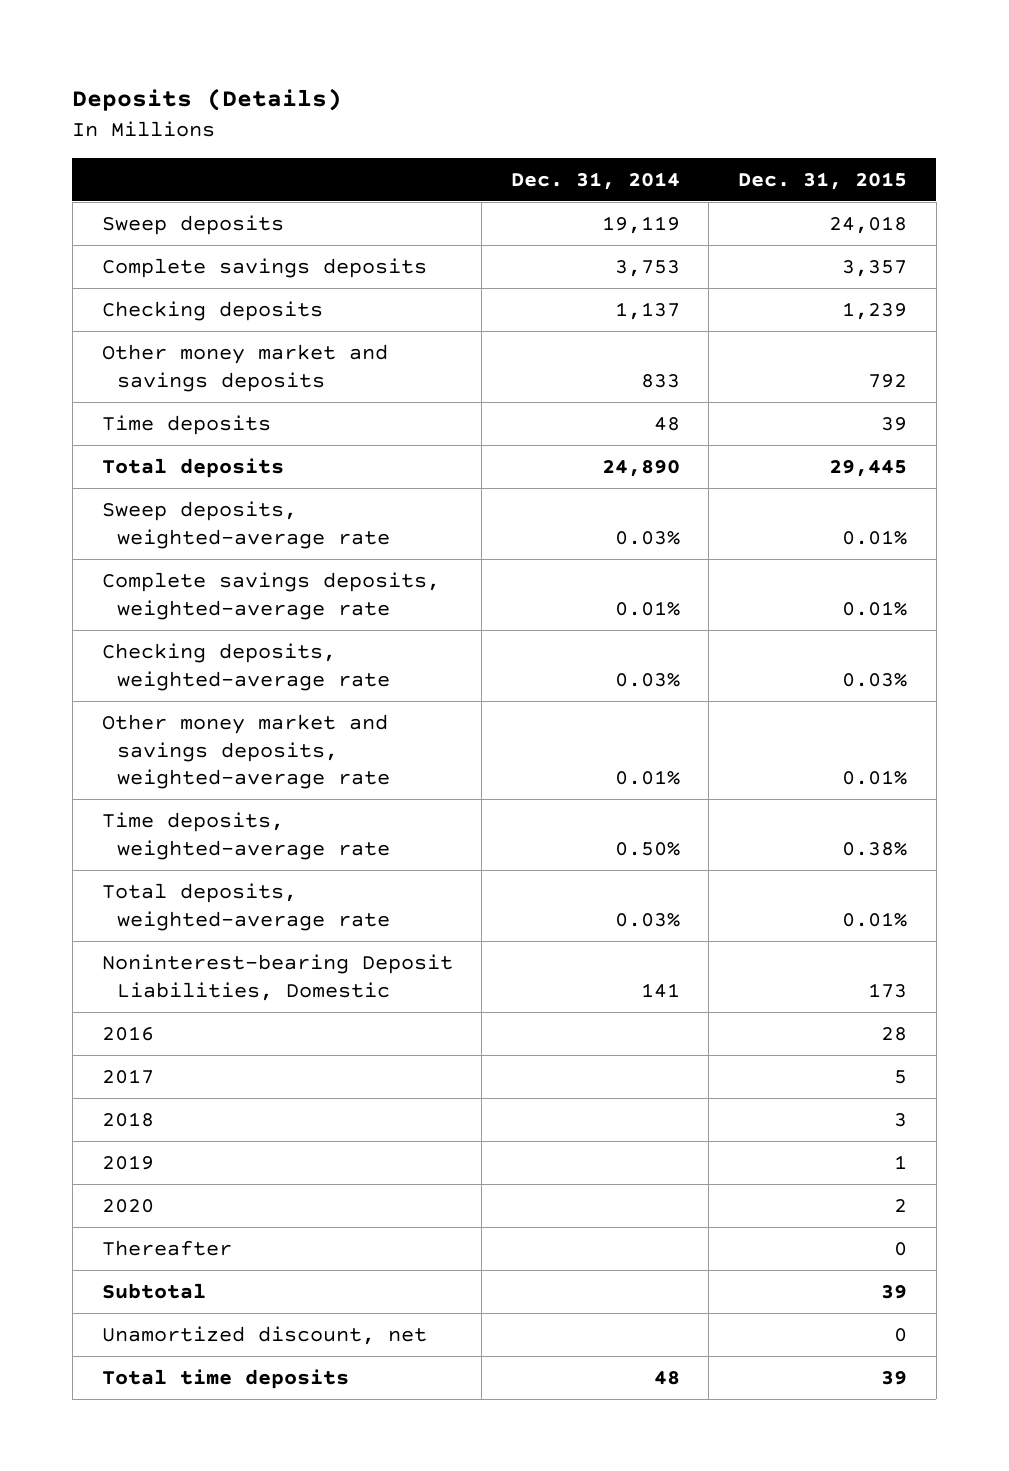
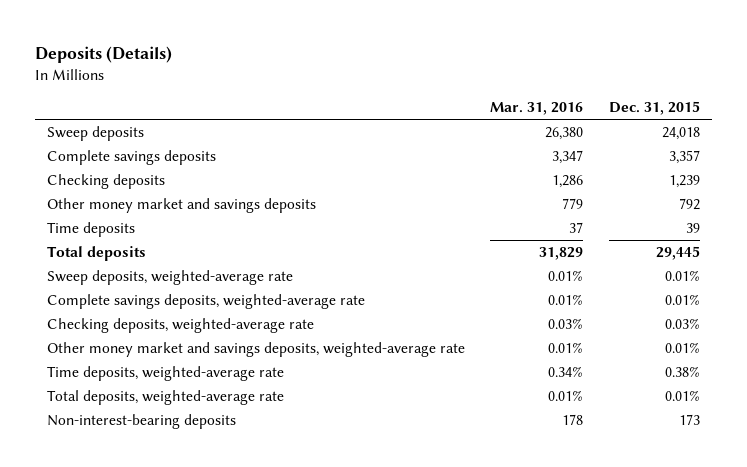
[510,171,680,190] Dec. 31, 2014 -> none
none -> [490,102,584,116] Mar. 31, 2016
[101,1025,154,1041] 2016 -> none
[101,1068,154,1084] 2017 -> none
[101,1111,154,1127] 2018 -> none
[101,1154,154,1170] 2019 -> none
[101,1198,154,1213] 2020 -> none
[101,1239,232,1256] Thereafter -> none
[101,1282,206,1299] Subtotal -> none
[101,1325,427,1345] Unamortized discount, net -> none
[101,1368,349,1389] Total time deposits -> none
[101,953,453,1001] Noninterest-bearing Deposit Liabilities, Domestic -> [47,414,237,430] Non-interest-bearing deposits

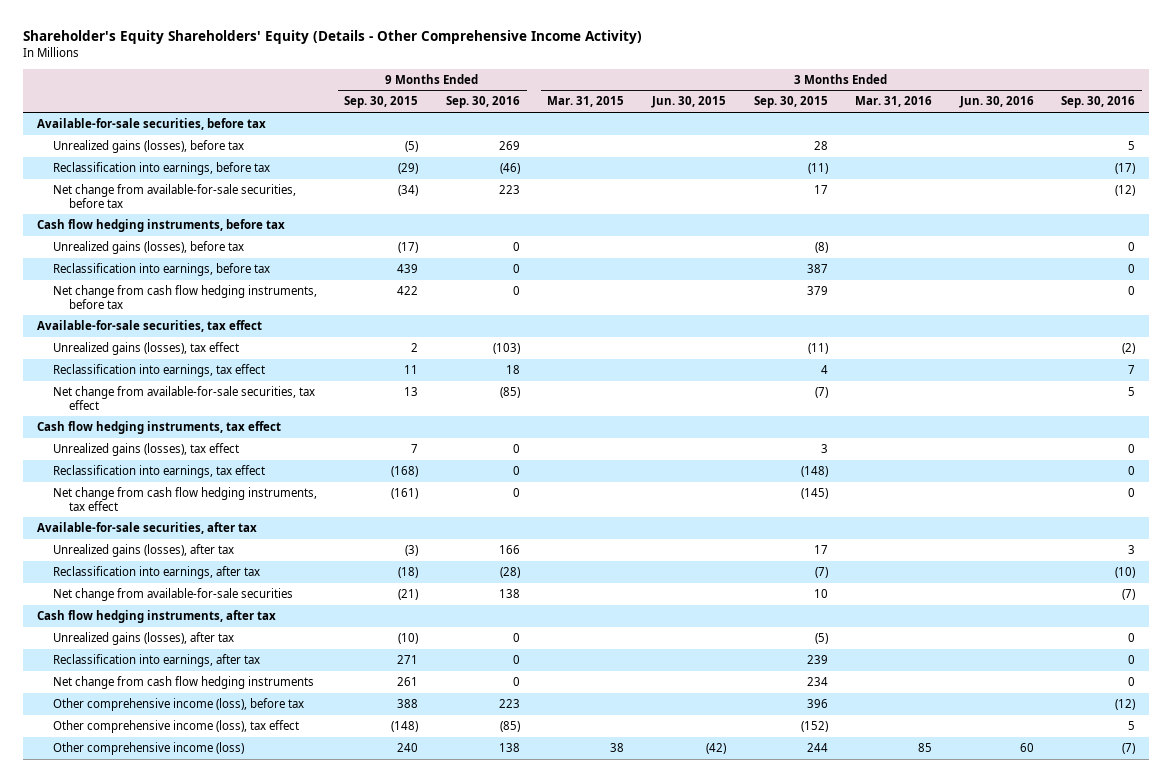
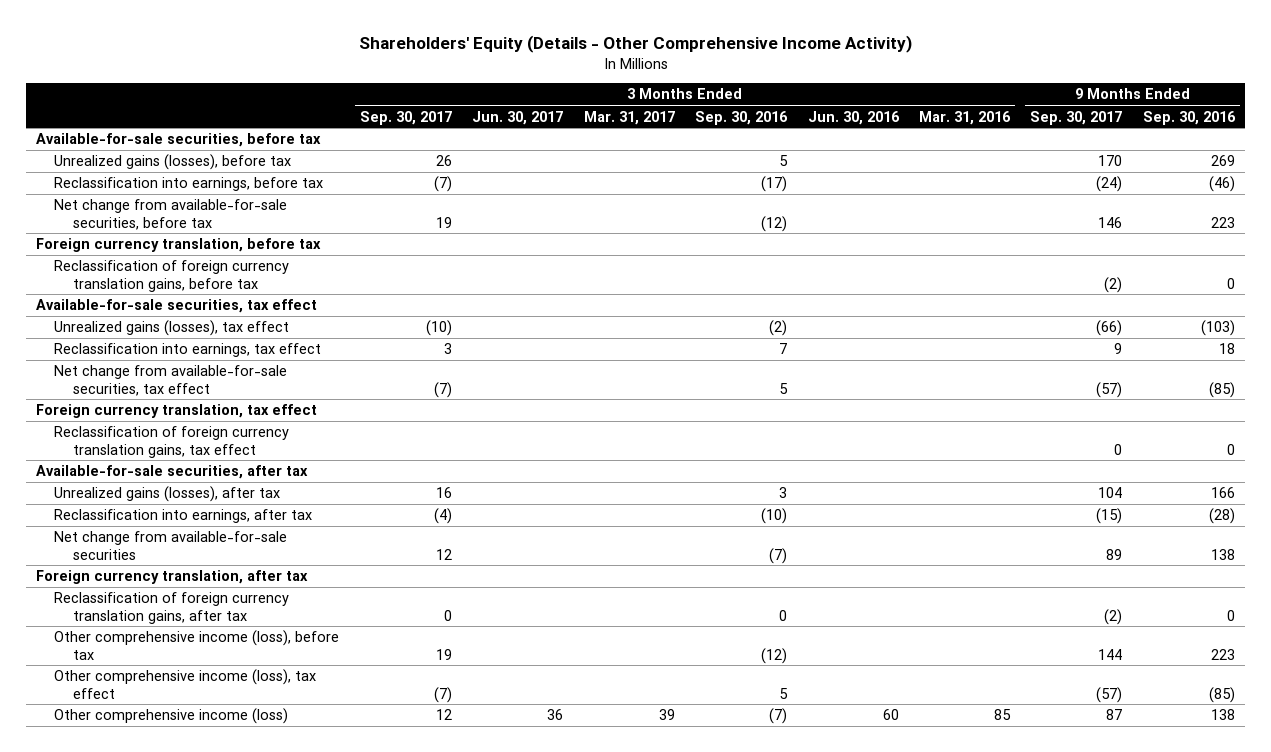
[23,30,643,45] Shareholder's Equity Shareholders' Equity (Details - Other Comprehensive Income Activity) -> [358,34,912,53] Shareholders' Equity (Details - Other Comprehensive Income Activity)
[344,96,419,109] Sep. 30, 2015 -> none
[547,96,625,108] Mar. 31, 2015 -> none
[651,96,727,109] Jun. 30, 2015 -> none
[753,96,828,109] Sep. 30, 2015 -> none
none -> [359,110,452,125] Sep. 30, 2017
none -> [472,110,564,125] Jun. 30, 2017
none -> [583,110,675,125] Mar. 31, 2017
none -> [1030,110,1123,125] Sep. 30, 2017
[36,218,285,232] Cash flow hedging instruments, before tax -> none
[52,240,244,254] Unrealized gains (losses), before tax -> none
[52,262,270,276] Reclassification into earnings, before tax -> none
[52,284,317,309] Net change from cash flow hedging instruments, before tax -> none
none -> [36,238,322,253] Foreign currency translation, before tax
none -> [54,260,290,292] Reclassification of foreign currency translation gains, before tax
[36,420,281,434] Cash flow hedging instruments, tax effect -> none
[52,442,239,456] Unrealized gains (losses), tax effect -> none
[52,464,265,478] Reclassification into earnings, tax effect -> none
[52,486,317,511] Net change from cash flow hedging instruments, tax effect -> none
none -> [36,404,318,419] Foreign currency translation, tax effect
none -> [54,426,290,458] Reclassification of foreign currency translation gains, tax effect
[36,609,276,623] Cash flow hedging instruments, after tax -> none
[52,631,234,645] Unrealized gains (losses), after tax -> none
[52,653,260,667] Reclassification into earnings, after tax -> none
[52,675,314,689] Net change from cash flow hedging instruments -> none
none -> [36,570,309,585] Foreign currency translation, after tax
none -> [54,592,290,624] Reclassification of foreign currency translation gains, after tax

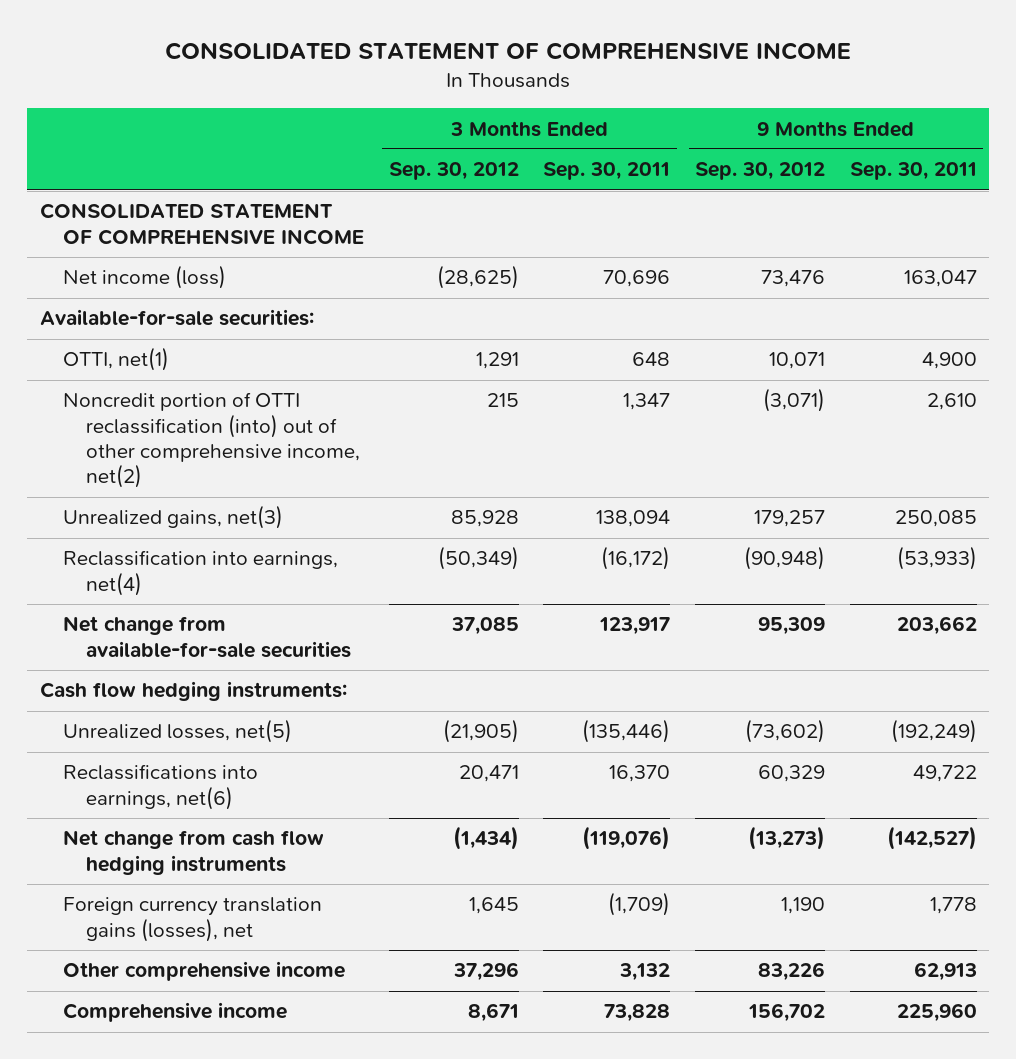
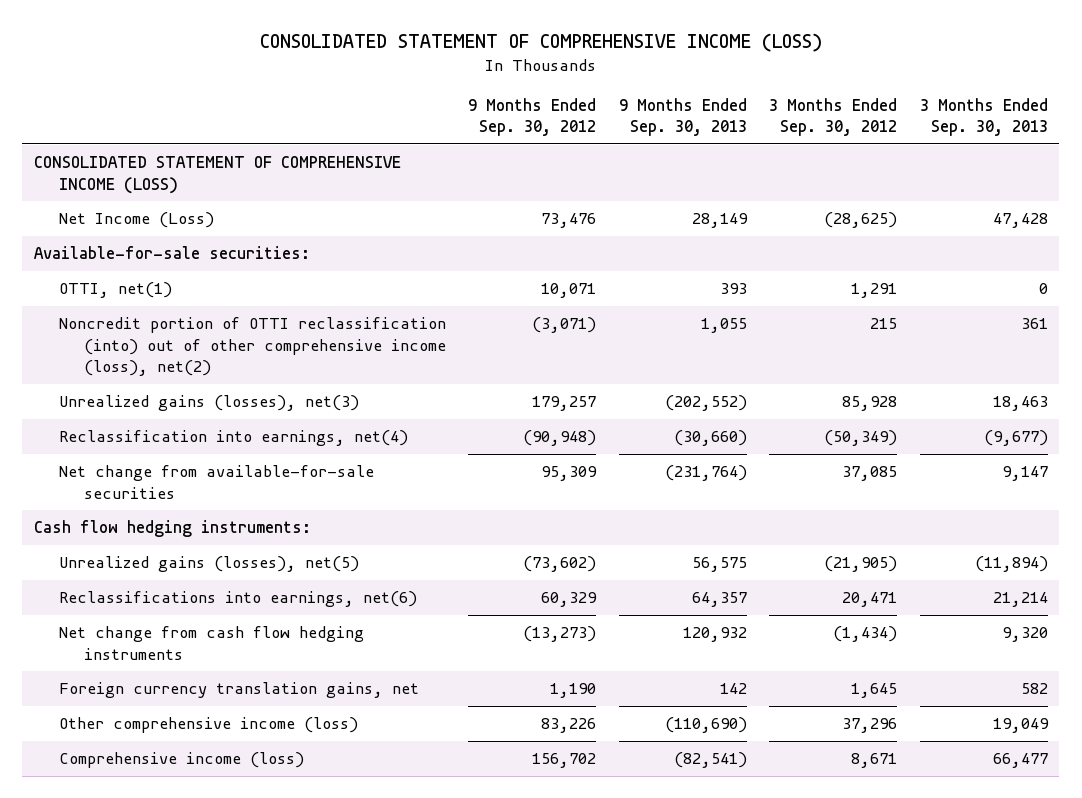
[165,42,852,61] CONSOLIDATED STATEMENT OF COMPREHENSIVE INCOME -> [259,33,822,53] CONSOLIDATED STATEMENT OF COMPREHENSIVE INCOME (LOSS)
[543,162,671,181] Sep. 30, 2011 -> none
[849,162,977,181] Sep. 30, 2011 -> none
none -> [618,97,747,137] 9 Months Ended Sep. 30, 2013
none -> [919,97,1048,137] 3 Months Ended Sep. 30, 2013
[39,203,364,245] CONSOLIDATED STATEMENT OF COMPREHENSIVE INCOME -> [33,156,401,194] CONSOLIDATED STATEMENT OF COMPREHENSIVE INCOME (LOSS)
[62,265,226,290] Net income (loss) -> [58,212,214,229] Net Income (Loss)
[62,392,361,489] Noncredit portion of OTTI reclassification (into) out of other comprehensive income, net(2) -> [58,317,446,377] Noncredit portion of OTTI reclassification (into) out of other comprehensive income (loss), net(2)
[62,505,283,530] Unrealized gains, net(3) -> [58,395,359,412] Unrealized gains (losses), net(3)
[62,719,292,744] Unrealized losses, net(5) -> [58,556,359,573] Unrealized gains (losses), net(5)
[62,897,322,942] Foreign currency translation gains (losses), net -> [58,682,419,699] Foreign currency translation gains, net
[62,961,345,982] Other comprehensive income -> [58,717,358,734] Other comprehensive income (loss)
[62,1002,287,1023] Comprehensive income -> [58,752,304,769] Comprehensive income (loss)

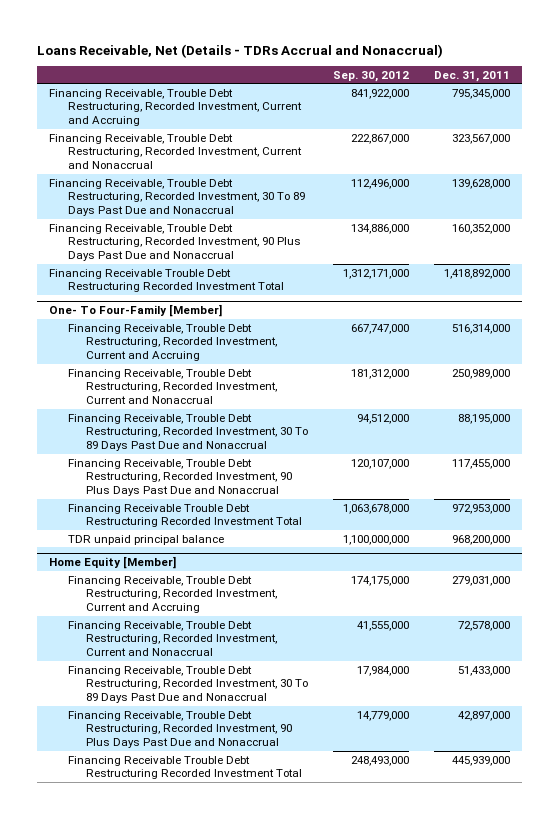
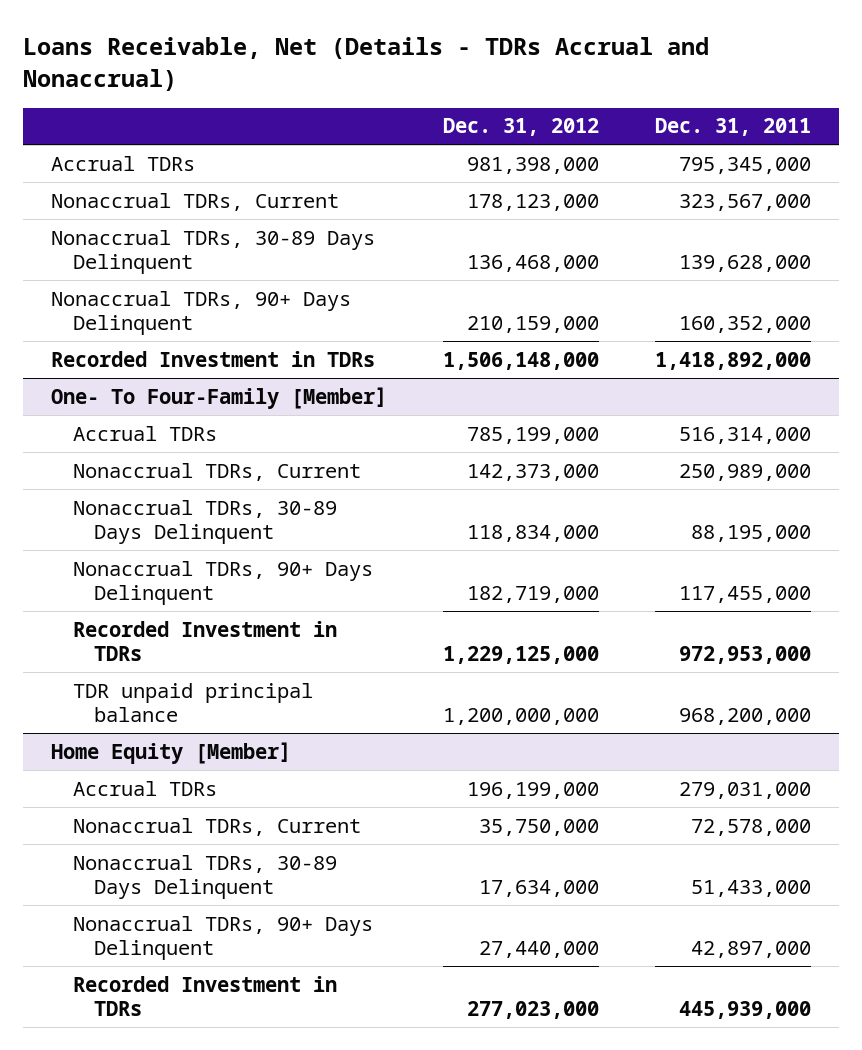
[333,71,410,83] Sep. 30, 2012 -> none
none -> [443,118,600,137] Dec. 31, 2012
[49,88,302,127] Financing Receivable, Trouble Debt Restructuring, Recorded Investment, Current and Accruing -> [51,155,196,171] Accrual TDRs
[49,133,302,170] Financing Receivable, Trouble Debt Restructuring, Recorded Investment, Current and Nonaccrual -> [51,192,340,211] Nonaccrual TDRs, Current
[49,178,305,217] Financing Receivable, Trouble Debt Restructuring, Recorded Investment, 30 To 89 Days Past Due and Nonaccrual -> [51,229,376,274] Nonaccrual TDRs, 30-89 Days Delinquent
[49,223,301,262] Financing Receivable, Trouble Debt Restructuring, Recorded Investment, 90 Plus Days Past Due and Nonaccrual -> [51,290,352,335] Nonaccrual TDRs, 90+ Days Delinquent
[49,268,284,293] Financing Receivable Trouble Debt Restructuring Recorded Investment Total -> [51,350,376,367] Recorded Investment in TDRs
[67,323,278,362] Financing Receivable, Trouble Debt Restructuring, Recorded Investment, Current and Accruing -> [72,425,217,441] Accrual TDRs
[67,368,278,405] Financing Receivable, Trouble Debt Restructuring, Recorded Investment, Current and Nonaccrual -> [72,462,361,481] Nonaccrual TDRs, Current
[67,413,309,452] Financing Receivable, Trouble Debt Restructuring, Recorded Investment, 30 To 89 Days Past Due and Nonaccrual -> [72,499,337,544] Nonaccrual TDRs, 30-89 Days Delinquent
[67,458,293,497] Financing Receivable, Trouble Debt Restructuring, Recorded Investment, 90 Plus Days Past Due and Nonaccrual -> [72,560,373,605] Nonaccrual TDRs, 90+ Days Delinquent
[67,503,303,528] Financing Receivable Trouble Debt Restructuring Recorded Investment Total -> [72,620,337,661] Recorded Investment in TDRs
[67,575,278,614] Financing Receivable, Trouble Debt Restructuring, Recorded Investment, Current and Accruing -> [72,780,217,796] Accrual TDRs
[67,620,278,657] Financing Receivable, Trouble Debt Restructuring, Recorded Investment, Current and Nonaccrual -> [72,817,361,836] Nonaccrual TDRs, Current
[67,665,309,704] Financing Receivable, Trouble Debt Restructuring, Recorded Investment, 30 To 89 Days Past Due and Nonaccrual -> [72,854,337,899] Nonaccrual TDRs, 30-89 Days Delinquent
[67,710,293,749] Financing Receivable, Trouble Debt Restructuring, Recorded Investment, 90 Plus Days Past Due and Nonaccrual -> [72,915,373,960] Nonaccrual TDRs, 90+ Days Delinquent
[67,755,303,780] Financing Receivable Trouble Debt Restructuring Recorded Investment Total -> [72,975,337,1016] Recorded Investment in TDRs

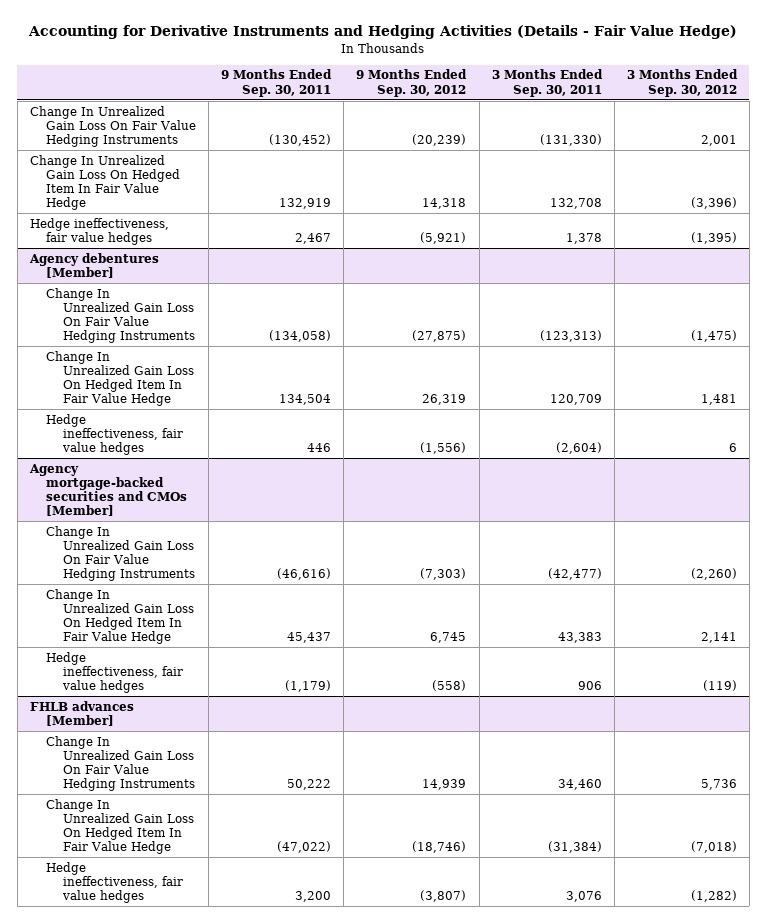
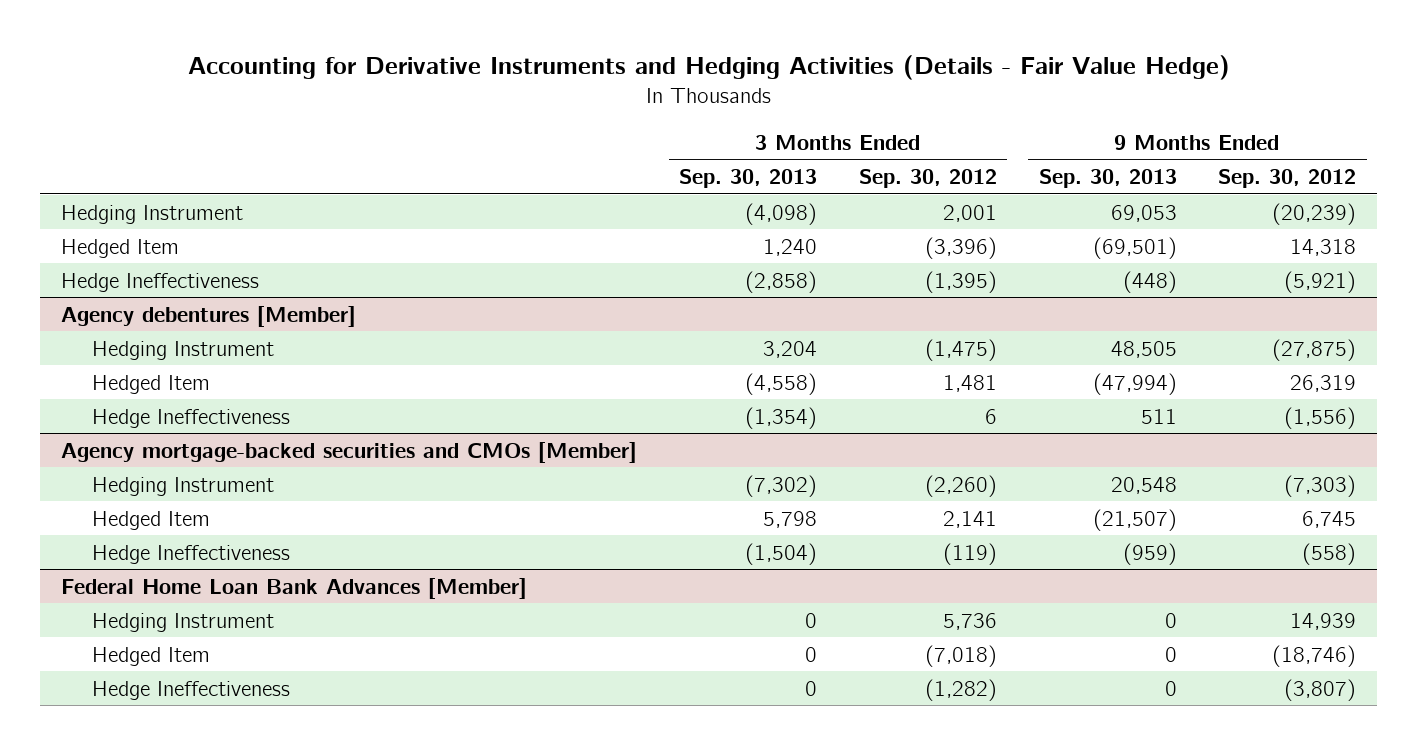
[221,69,333,97] 9 Months Ended Sep. 30, 2011 -> none
[491,69,603,97] 3 Months Ended Sep. 30, 2011 -> none
none -> [679,168,818,188] Sep. 30, 2013
none -> [1038,168,1177,188] Sep. 30, 2013
[29,105,197,148] Change In Unrealized Gain Loss On Fair Value Hedging Instruments -> [61,204,244,224] Hedging Instrument
[29,154,181,211] Change In Unrealized Gain Loss On Hedged Item In Fair Value Hedge -> [61,238,180,258] Hedged Item
[29,217,169,245] Hedge ineffectiveness, fair value hedges -> [61,272,260,292] Hedge Ineffectiveness
[46,287,195,344] Change In Unrealized Gain Loss On Fair Value Hedging Instruments -> [92,340,275,360] Hedging Instrument
[46,350,194,407] Change In Unrealized Gain Loss On Hedged Item In Fair Value Hedge -> [92,374,211,394] Hedged Item
[46,413,183,456] Hedge ineffectiveness, fair value hedges -> [92,408,291,428] Hedge Ineffectiveness
[29,700,134,726] FHLB advances [Member] -> none
[46,525,195,582] Change In Unrealized Gain Loss On Fair Value Hedging Instruments -> [92,476,275,496] Hedging Instrument
[46,588,194,645] Change In Unrealized Gain Loss On Hedged Item In Fair Value Hedge -> [92,510,211,530] Hedged Item
[46,651,183,694] Hedge ineffectiveness, fair value hedges -> [92,544,291,564] Hedge Ineffectiveness
none -> [61,577,528,599] Federal Home Loan Bank Advances [Member]
[46,735,195,792] Change In Unrealized Gain Loss On Fair Value Hedging Instruments -> [92,612,275,632] Hedging Instrument
[46,798,194,855] Change In Unrealized Gain Loss On Hedged Item In Fair Value Hedge -> [92,646,211,666] Hedged Item
[46,861,183,904] Hedge ineffectiveness, fair value hedges -> [92,680,291,700] Hedge Ineffectiveness

